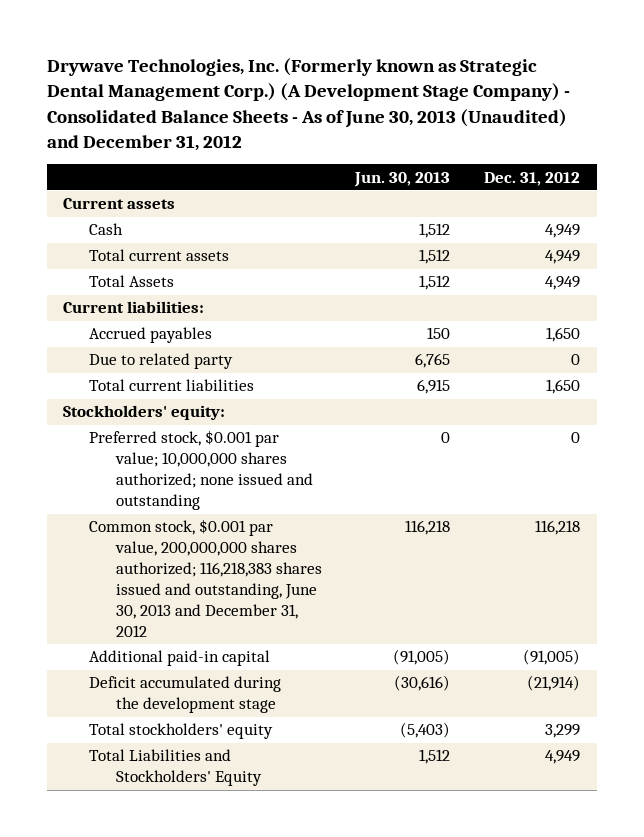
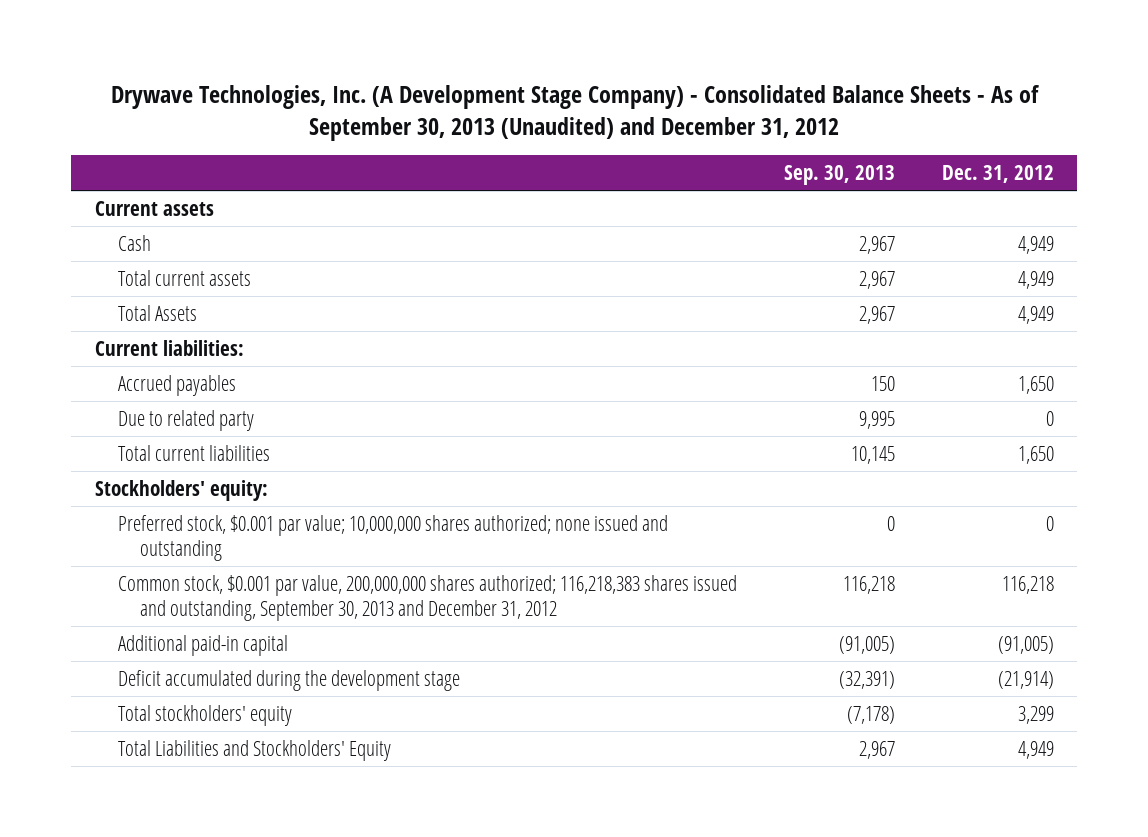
[46,57,570,151] Drywave Technologies, Inc. (Formerly known as Strategic Dental Management Corp.) (A Development Stage Company) - Consolidated Balance Sheets - As of June 30, 2013 (Unaudited) and December 31, 2012 -> [111,85,1041,141] Drywave Technologies, Inc. (A Development Stage Company) - Consolidated Balance Sheets - As of September 30, 2013 (Unaudited) and December 31, 2012
[354,171,451,187] Jun. 30, 2013 -> none
none -> [783,165,895,186] Sep. 30, 2013
[89,519,322,638] Common stock, $0.001 par value, 200,000,000 shares authorized; 116,218,383 shares issued and outstanding, June 30, 2013 and December 31, 2012 -> [117,574,737,621] Common stock, $0.001 par value, 200,000,000 shares authorized; 116,218,383 shares issued and outstanding, September 30, 2013 and December 31, 2012

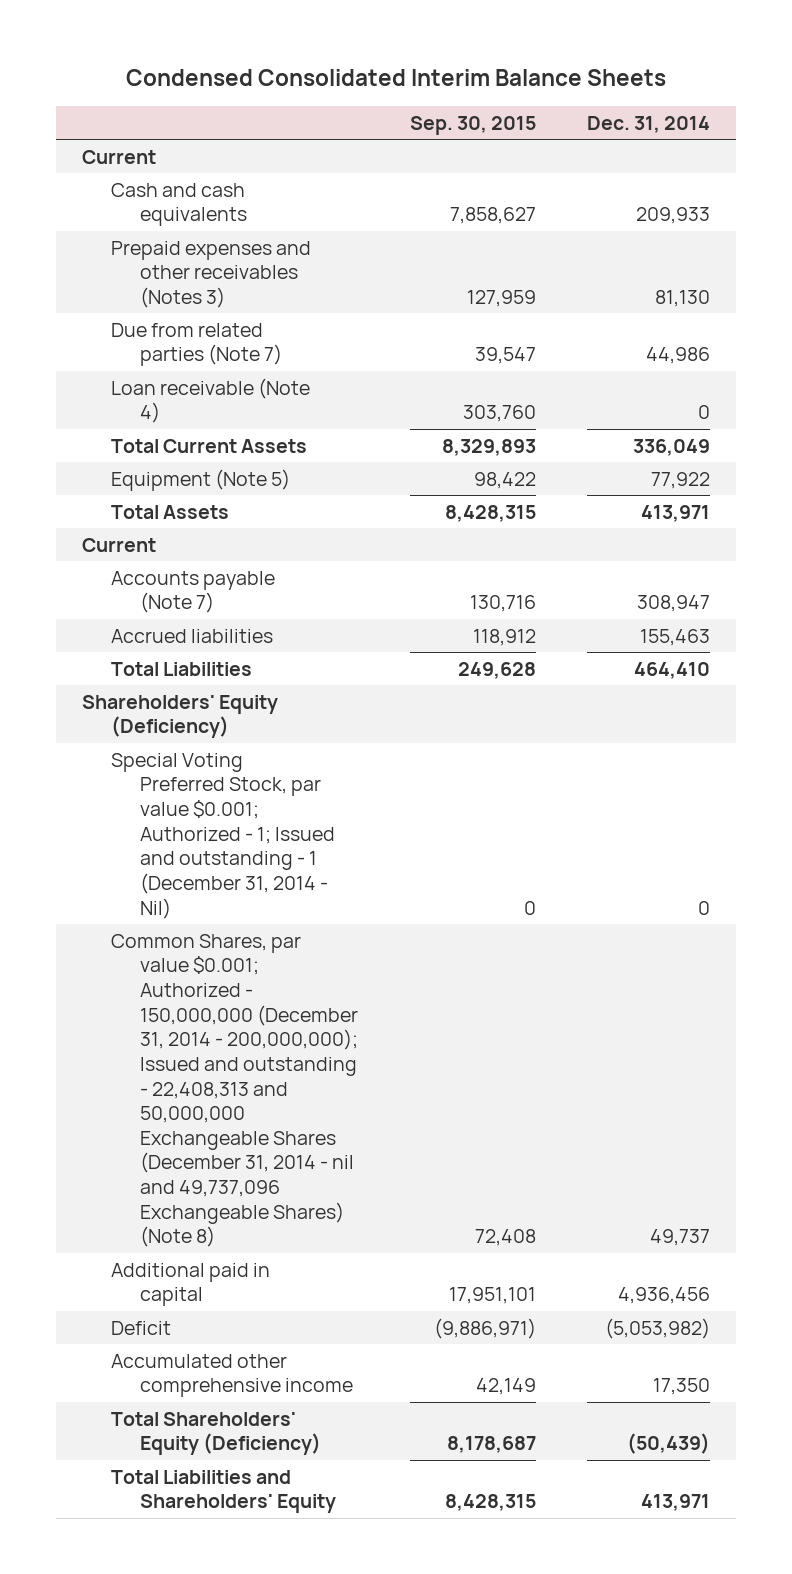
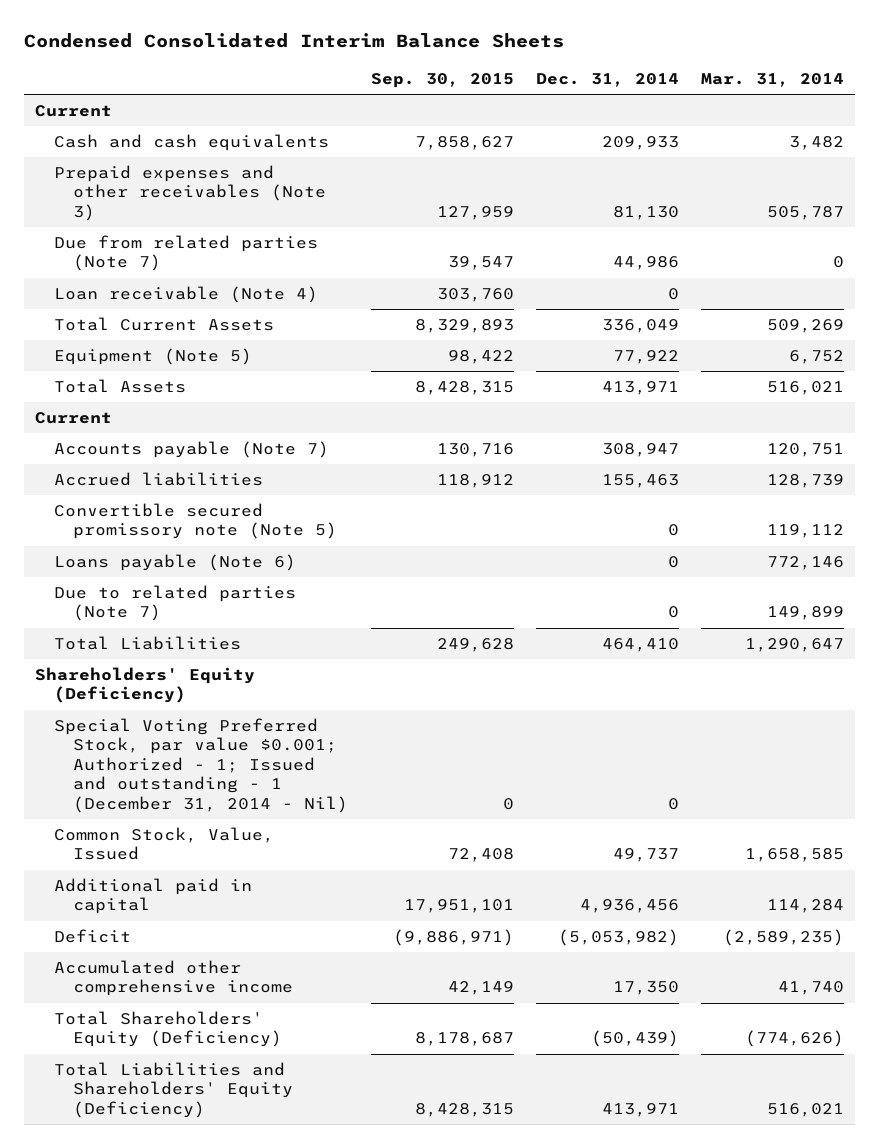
none -> [701,72,845,87] Mar. 31, 2014
[111,240,312,309] Prepaid expenses and other receivables (Notes 3) -> [54,165,327,221] Prepaid expenses and other receivables (Note 3)
none -> [54,503,338,540] Convertible secured promissory note (Note 5)
none -> [54,554,297,572] Loans payable (Note 6)
none -> [54,585,297,622] Due to related parties (Note 7)
[111,933,359,1248] Common Shares, par value $0.001; Authorized - 150,000,000 (December 31, 2014 - 200,000,000); Issued and outstanding - 22,408,313 and 50,000,000 Exchangeable Shares (December 31, 2014 - nil and 49,737,096 Exchangeable Shares) (Note 8) -> [54,827,275,861] Common Stock, Value, Issued
[111,1469,337,1514] Total Liabilities and Shareholders' Equity -> [54,1062,294,1118] Total Liabilities and Shareholders' Equity (Deficiency)

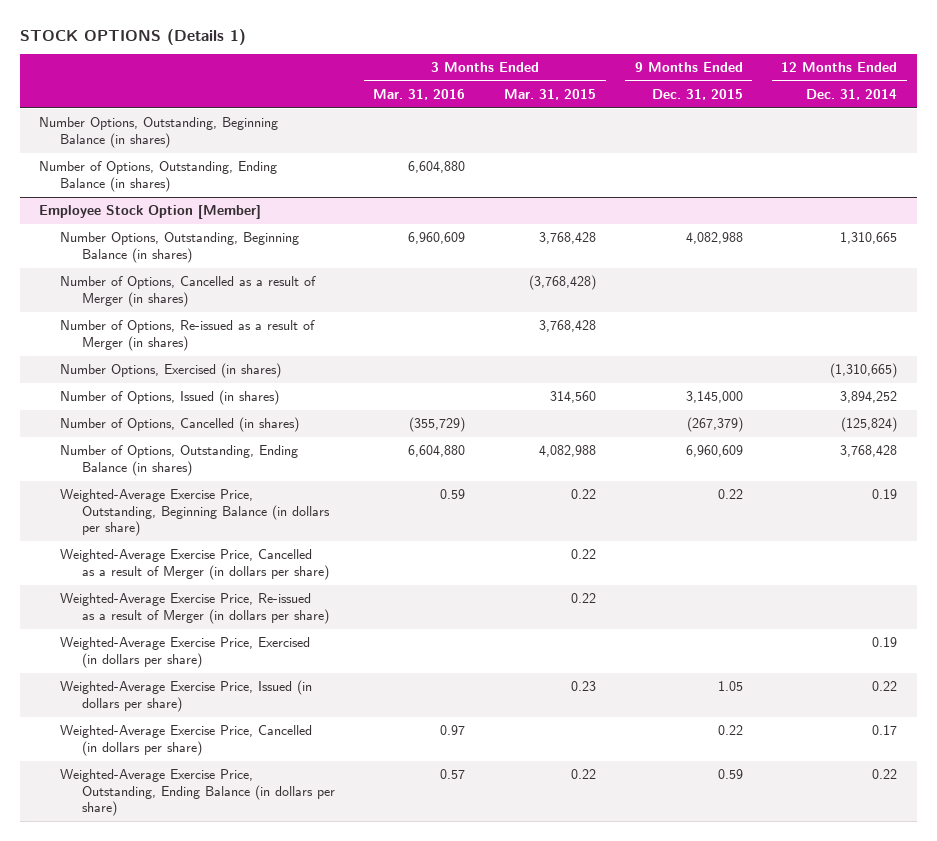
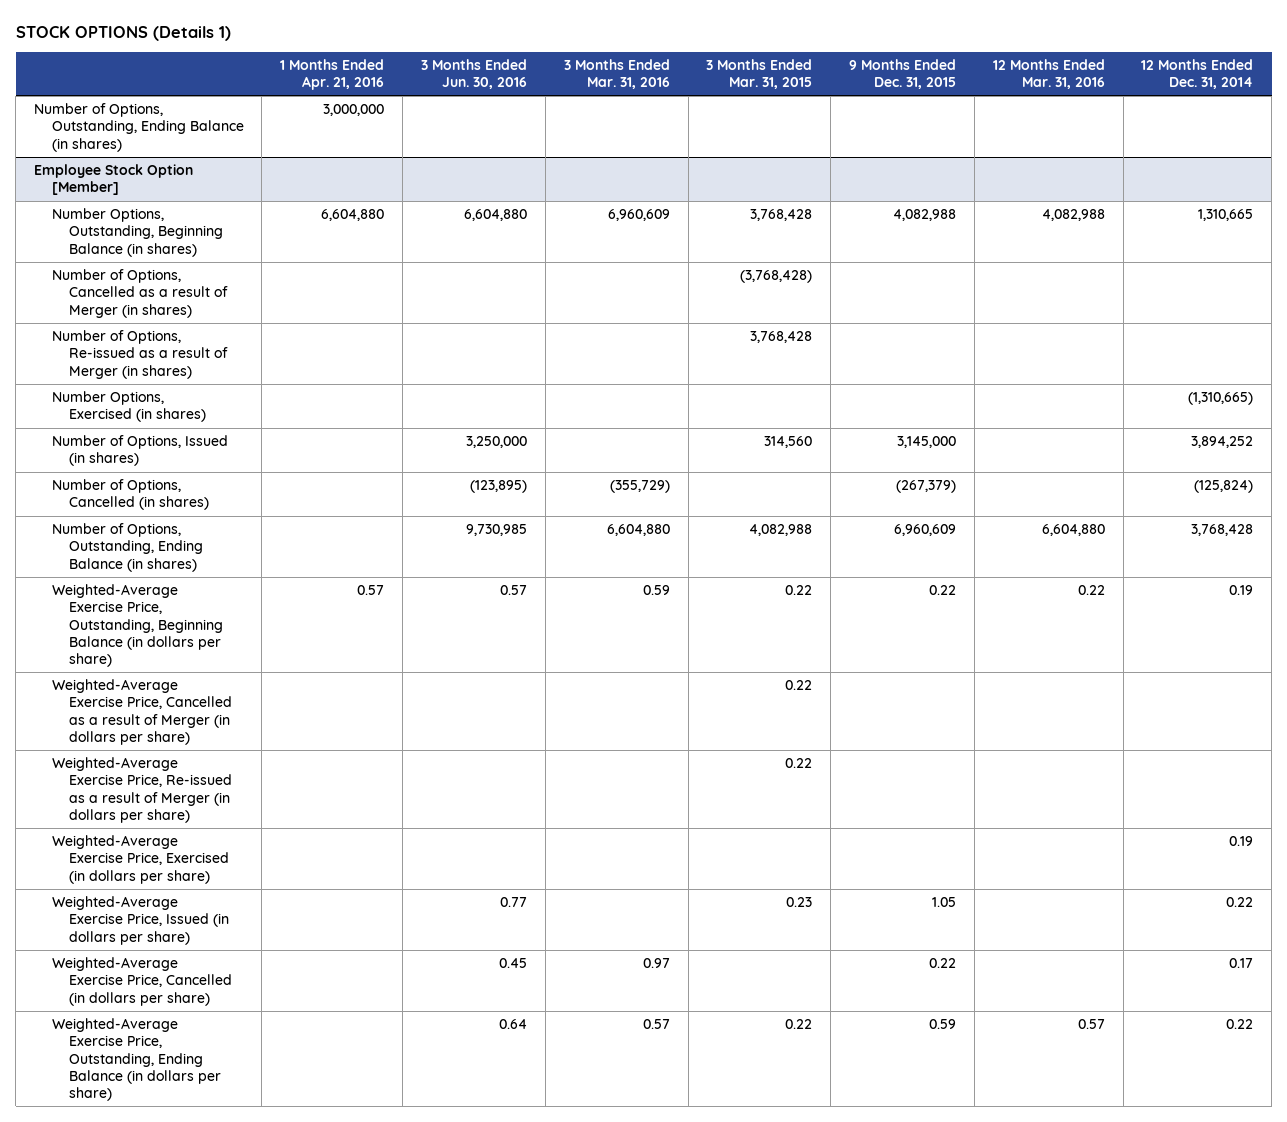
none -> [280,59,385,91] 1 Months Ended Apr. 21, 2016
none -> [420,59,527,90] 3 Months Ended Jun. 30, 2016
none -> [992,59,1105,90] 12 Months Ended Mar. 31, 2016
[39,161,278,192] Number of Options, Outstanding, Ending Balance (in shares) -> none
[39,117,279,148] Number Options, Outstanding, Beginning Balance (in shares) -> [33,103,244,152] Number of Options, Outstanding, Ending Balance (in shares)

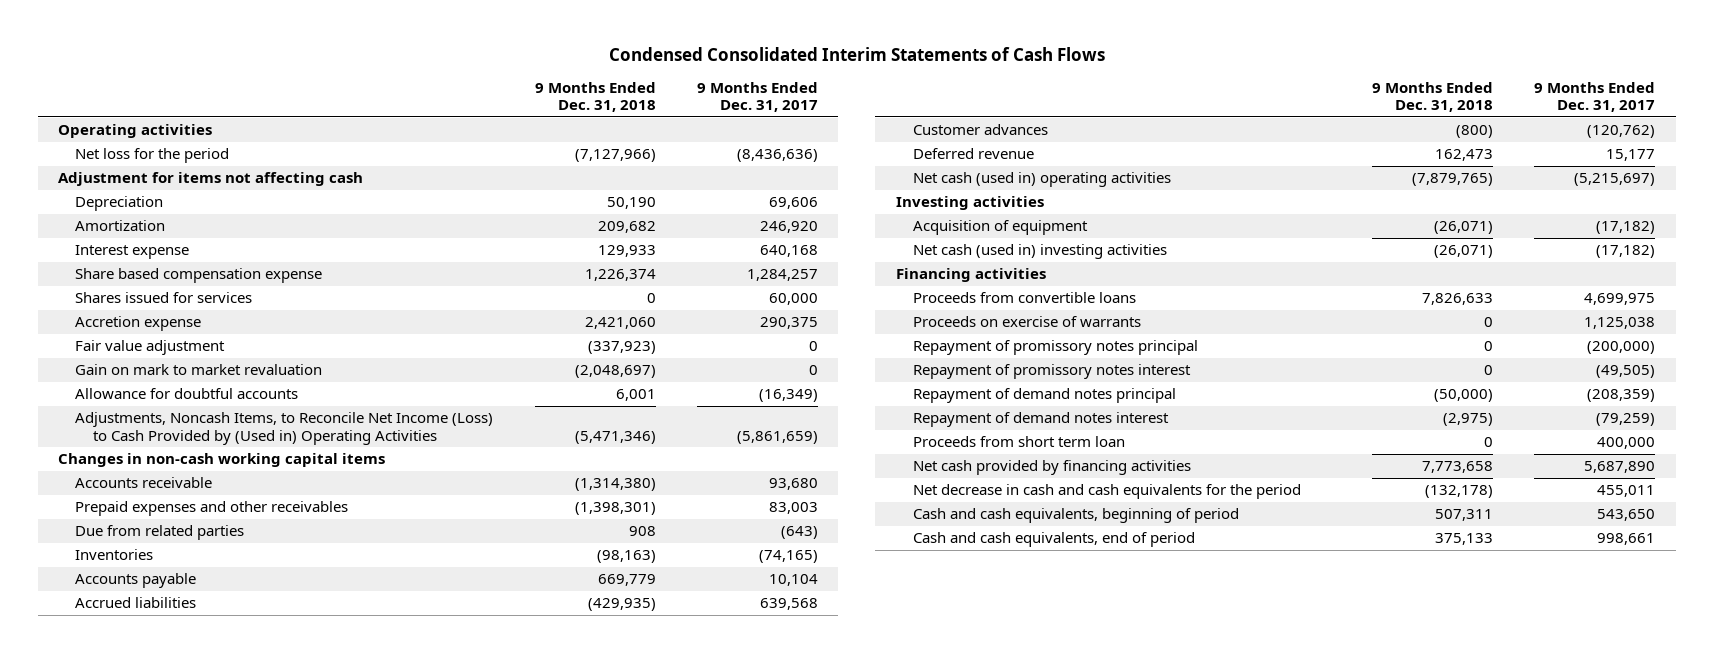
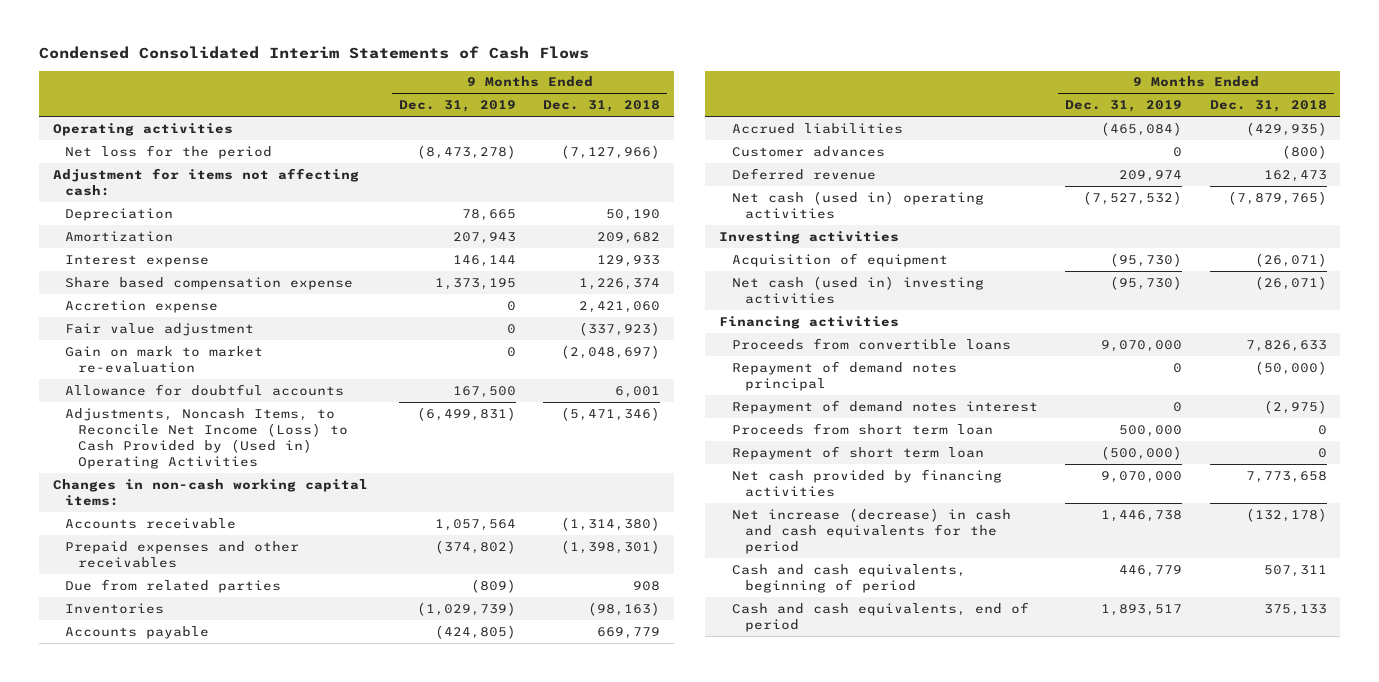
[696,81,818,112] 9 Months Ended Dec. 31, 2017 -> none
none -> [398,100,516,113] Dec. 31, 2019
[58,172,364,187] Adjustment for items not affecting cash -> [52,167,359,196] Adjustment for items not affecting cash:
[75,292,253,304] Shares issued for services -> none
[75,364,323,376] Gain on mark to market revaluation -> [65,345,264,373] Gain on mark to market re-evaluation
[58,453,386,468] Changes in non-cash working capital items -> [52,478,368,506] Changes in non-cash working capital items:
[912,316,1141,328] Proceeds on exercise of warrants -> none
[912,340,1198,356] Repayment of promissory notes principal -> none
[912,364,1191,380] Repayment of promissory notes interest -> none
none -> [731,445,984,460] Repayment of short term loan
[912,484,1301,500] Net decrease in cash and cash equivalents for the period -> [731,507,1011,554] Net increase (decrease) in cash and cash equivalents for the period

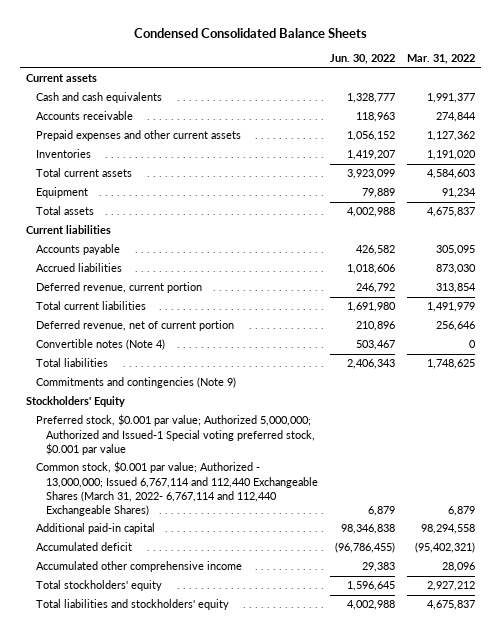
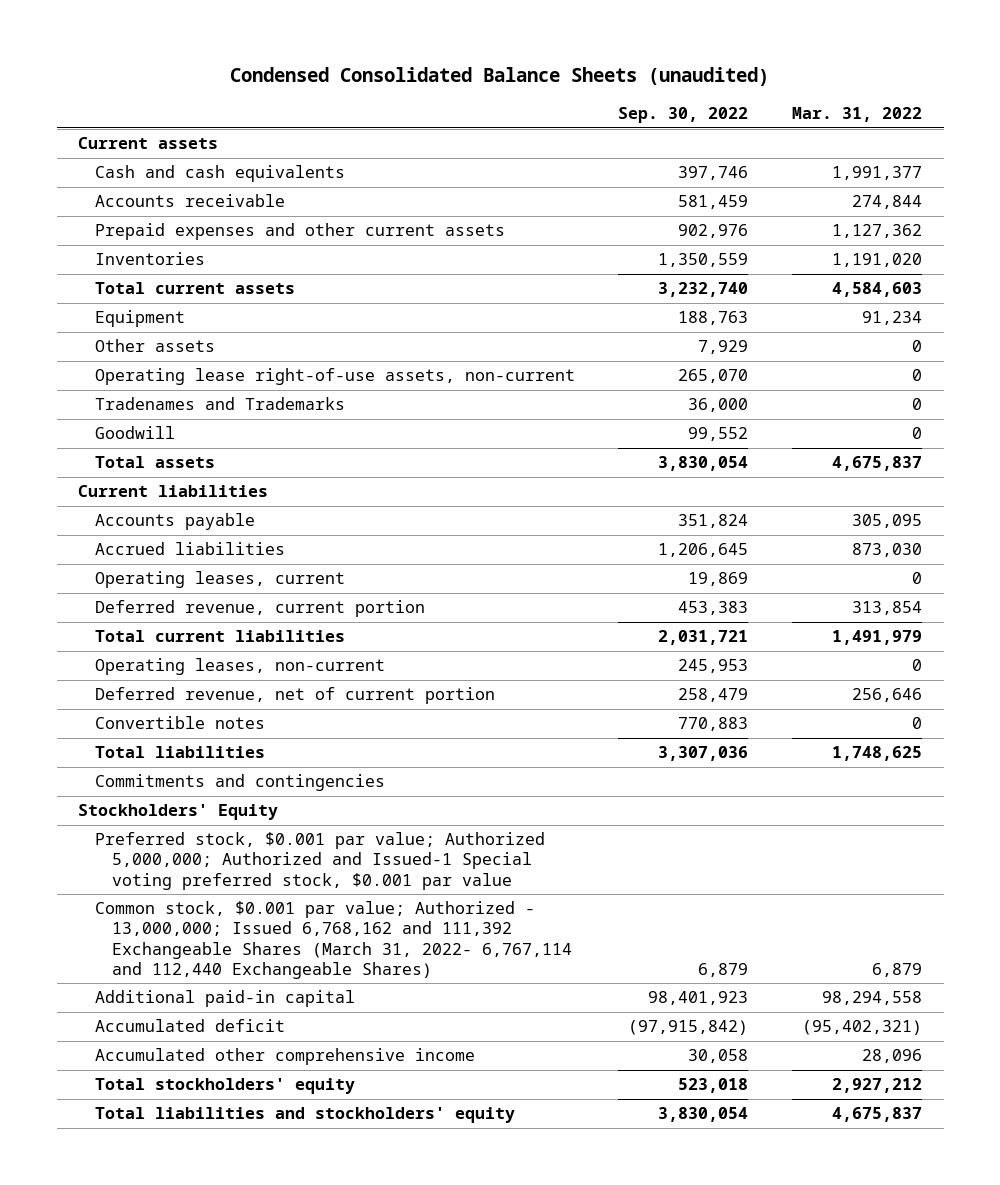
[133,27,367,38] Condensed Consolidated Balance Sheets -> [230,67,770,87] Condensed Consolidated Balance Sheets (unaudited)
[330,54,396,65] Jun. 30, 2022 -> none
none -> [618,107,749,124] Sep. 30, 2022
none -> [95,339,216,353] Other assets
none -> [95,368,576,386] Operating lease right-of-use assets, non-current
none -> [95,397,346,411] Tradenames and Trademarks
none -> [95,426,176,440] Goodwill
none -> [95,571,346,589] Operating leases, current
none -> [95,658,386,676] Operating leases, non-current
[36,339,166,351] Convertible notes (Note 4) -> [95,716,266,730] Convertible notes
[36,377,237,389] Commitments and contingencies (Note 9) -> [95,774,386,792] Commitments and contingencies
[36,461,319,516] Common stock, $0.001 par value; Authorized - 13,000,000; Issued 6,767,114 and 112,440 Exchangeable Shares (March 31, 2022- 6,767,114 and 112,440 Exchangeable Shares) -> [95,901,572,979] Common stock, $0.001 par value; Authorized - 13,000,000; Issued 6,768,162 and 111,392 Exchangeable Shares (March 31, 2022- 6,767,114 and 112,440 Exchangeable Shares)

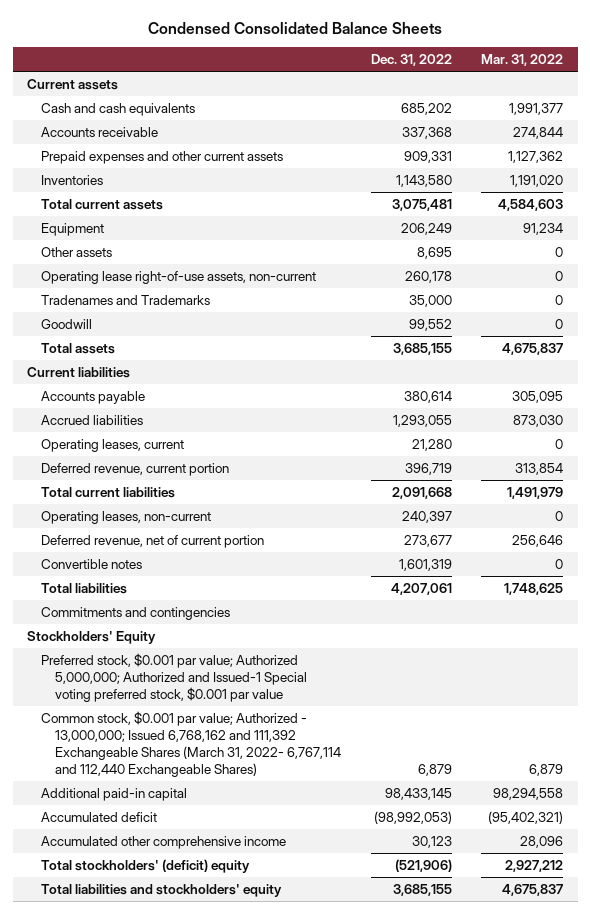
[230,67,770,87] Condensed Consolidated Balance Sheets (unaudited) -> [148,21,443,34] Condensed Consolidated Balance Sheets
[618,107,749,124] Sep. 30, 2022 -> none
none -> [370,54,452,67] Dec. 31, 2022
[95,1078,356,1095] Total stockholders' equity -> [41,859,251,874] Total stockholders' (deficit) equity

